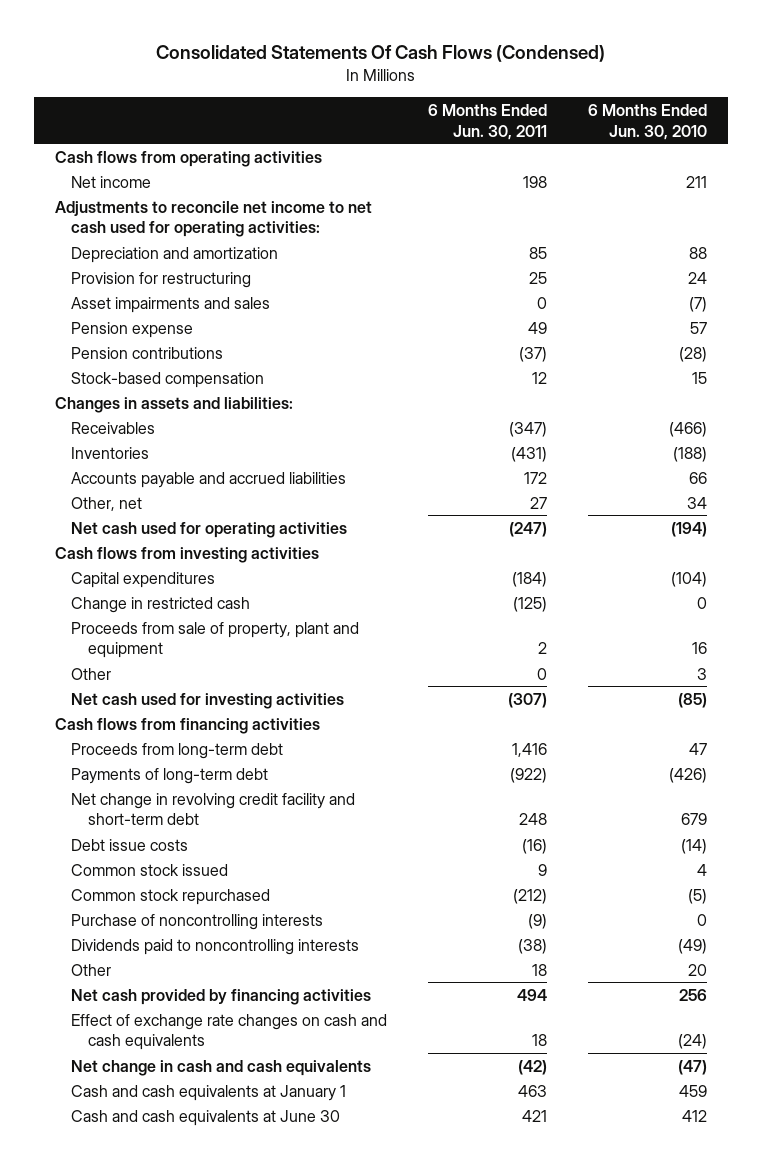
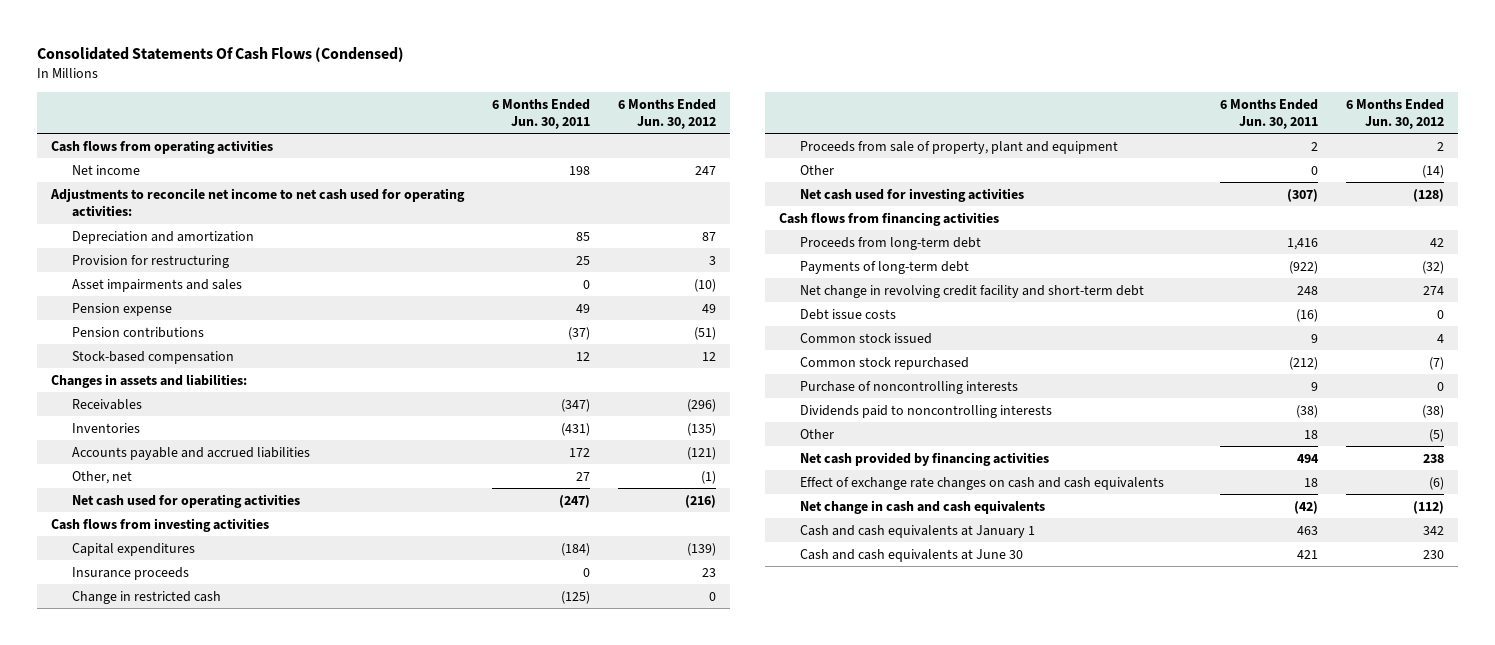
[588,103,708,140] 6 Months Ended Jun. 30, 2010 -> none
none -> [618,98,717,129] 6 Months Ended Jun. 30, 2012
none -> [72,566,190,580] Insurance proceeds
[528,913,548,929] (9) -> [1311,381,1319,391] 9

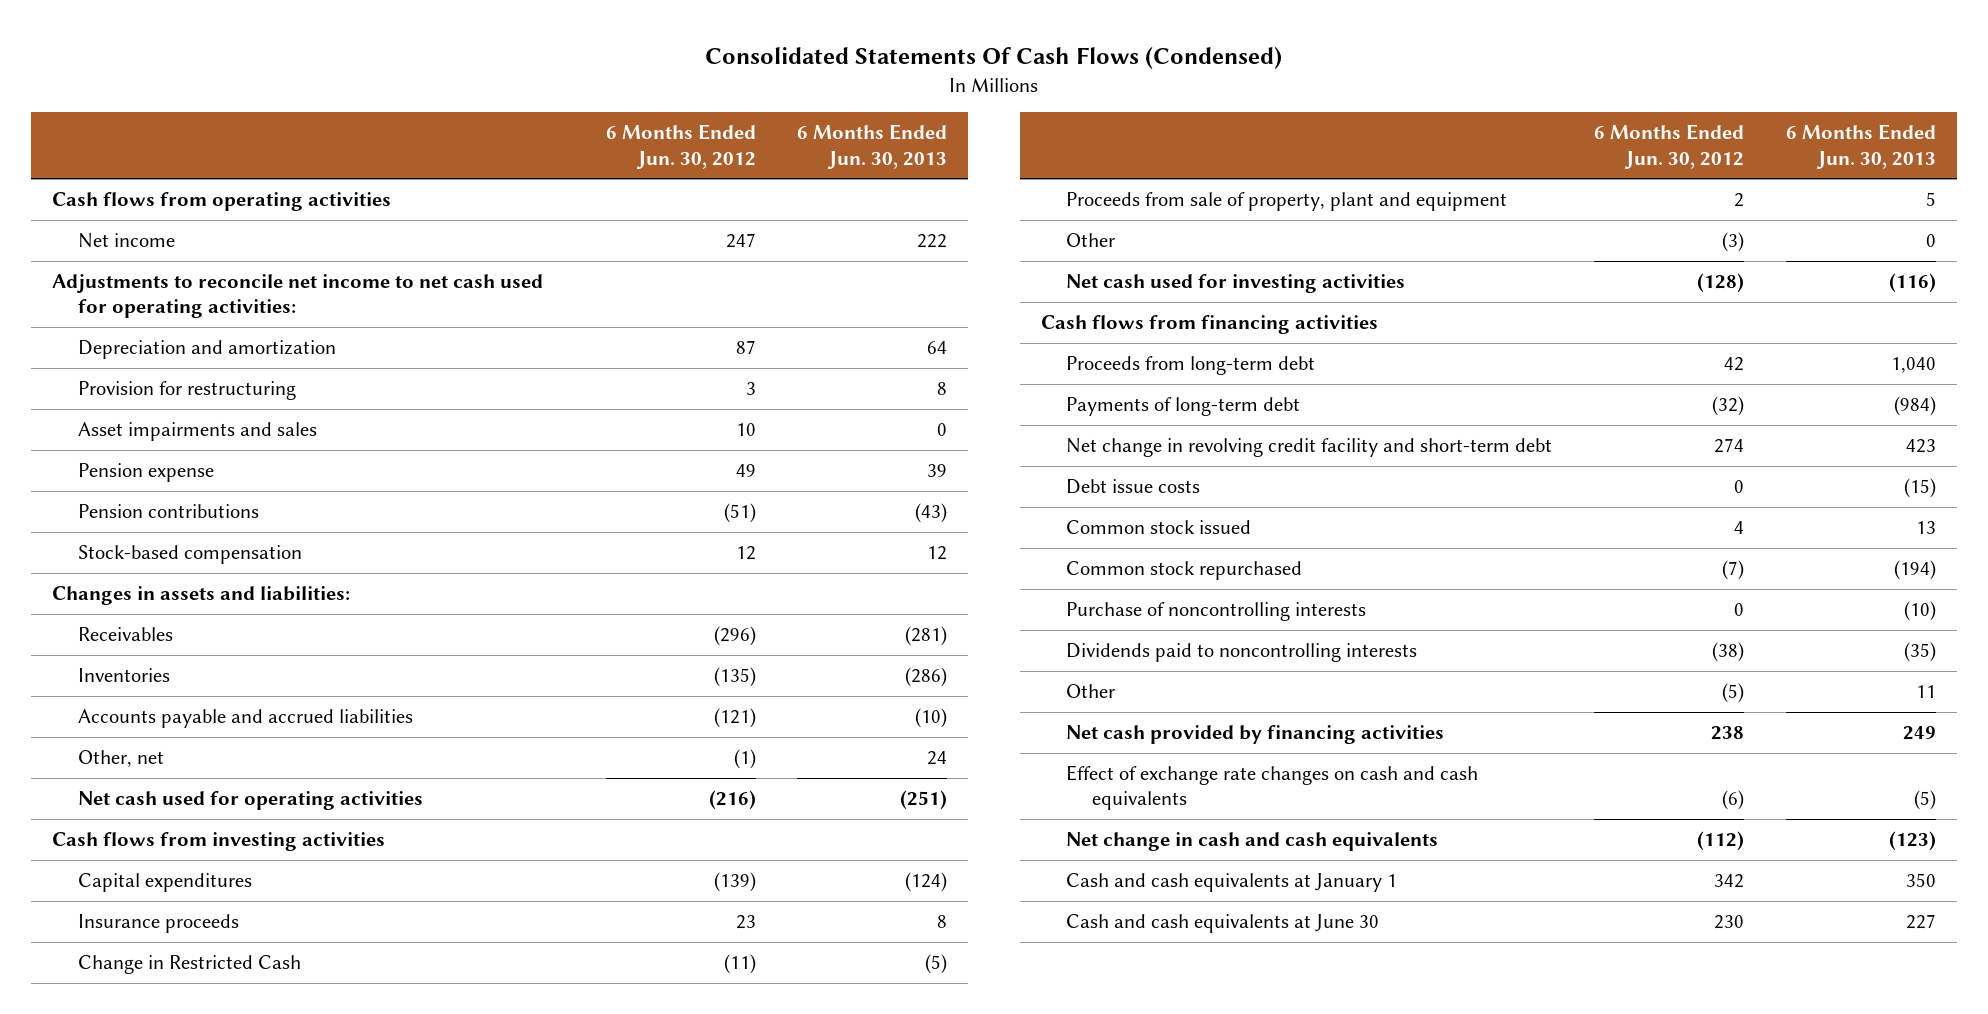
[492,98,591,129] 6 Months Ended Jun. 30, 2011 -> none
none -> [797,124,948,169] 6 Months Ended Jun. 30, 2013
[694,278,717,292] (10) -> [735,423,756,437] 10
[72,590,222,604] Change in restricted cash -> [77,955,301,975] Change in Restricted Cash
[709,591,717,601] 0 -> [723,954,756,975] (11)
[1422,164,1445,178] (14) -> [1722,232,1745,253] (3)

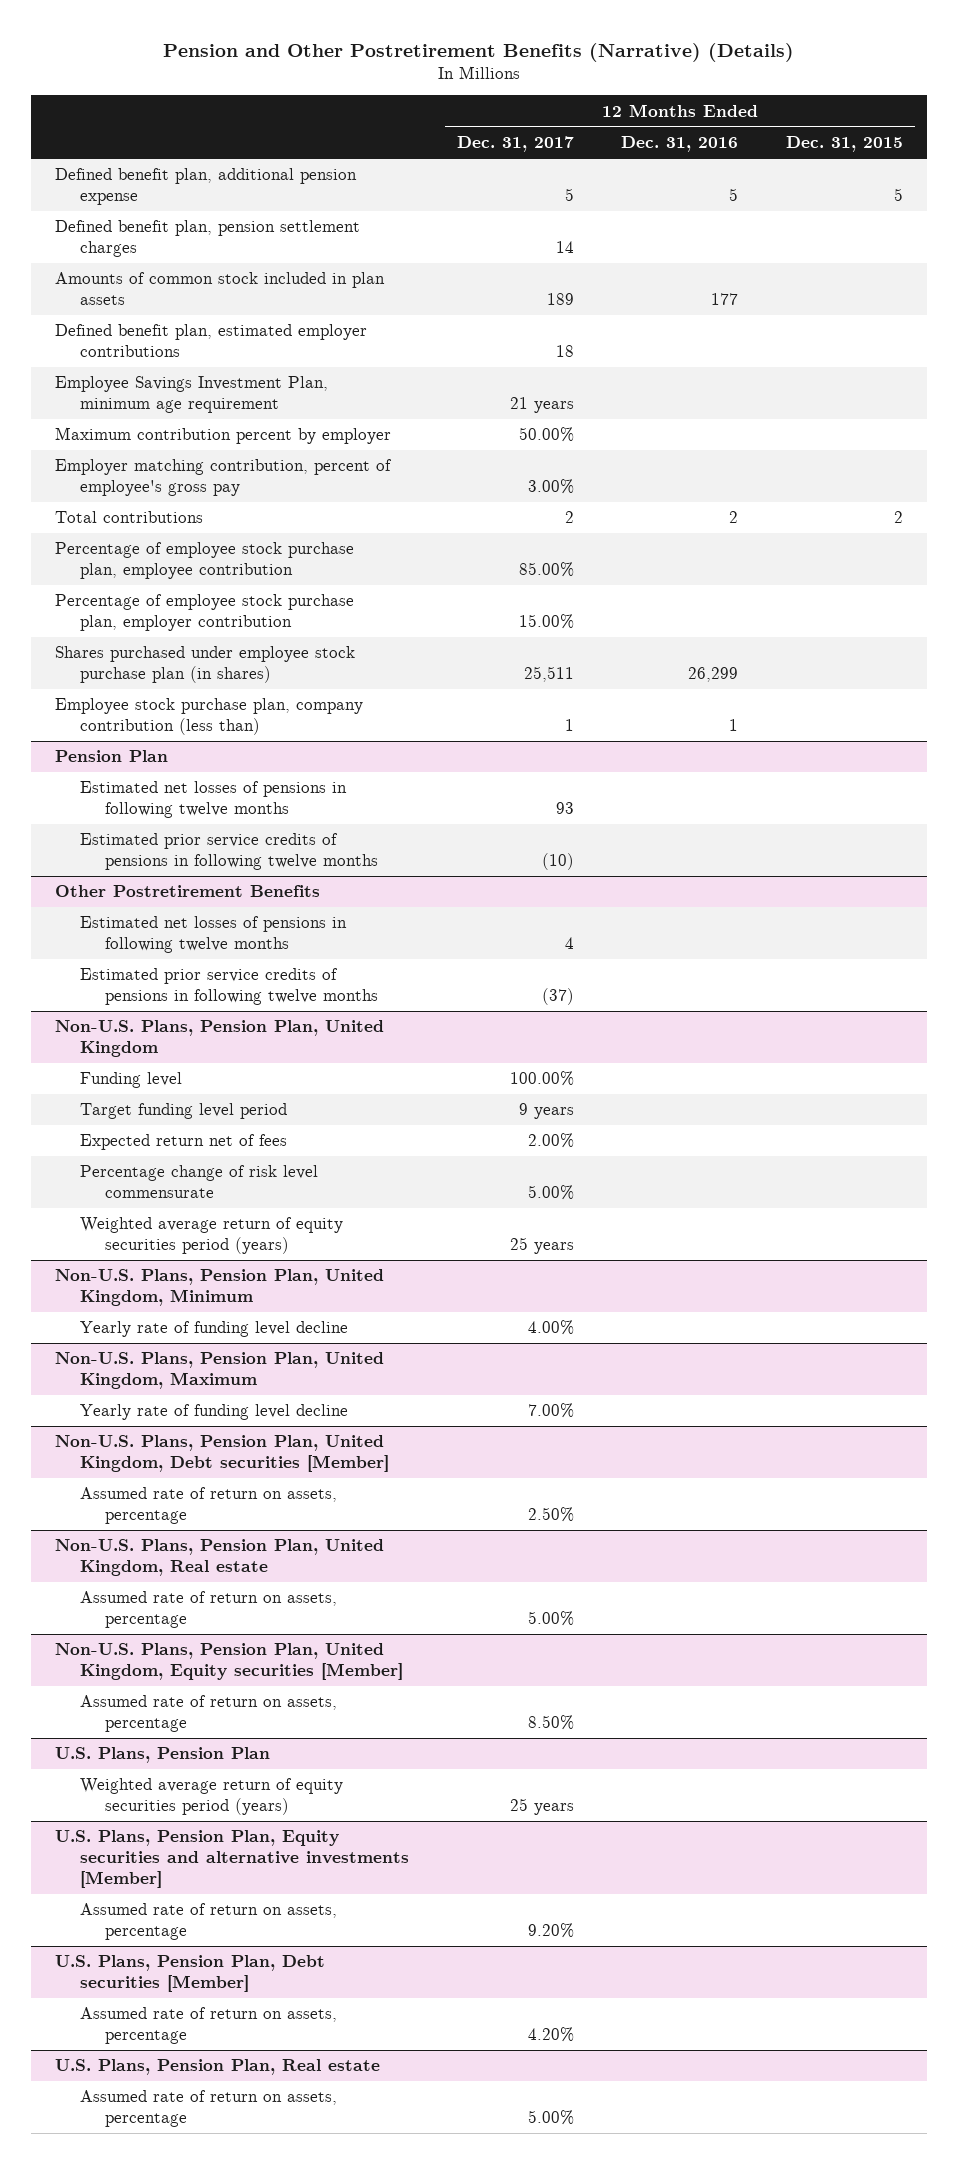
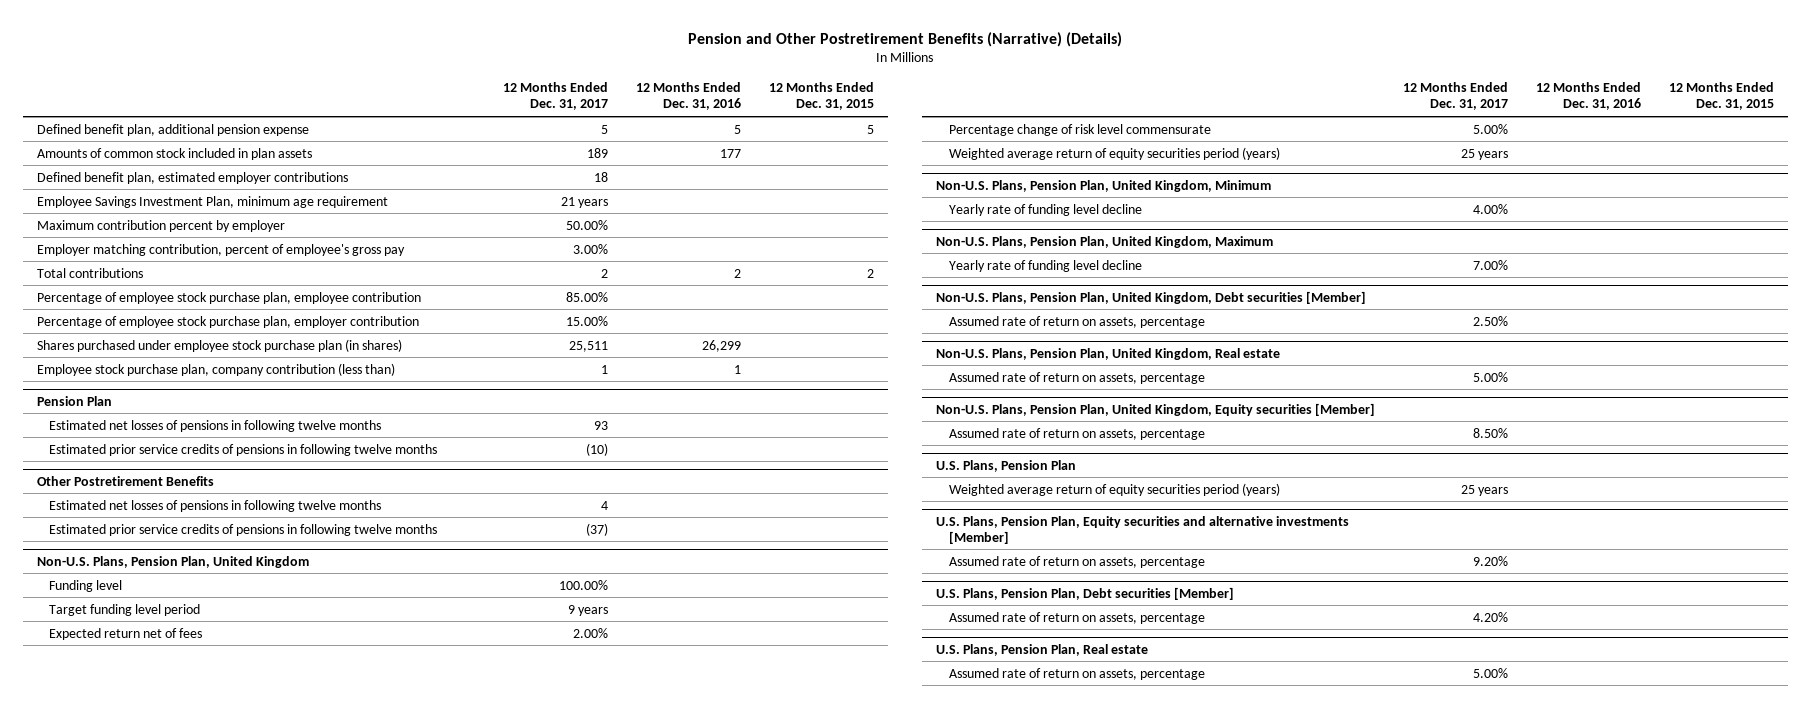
[54,220,360,258] Defined benefit plan, pension settlement charges -> none

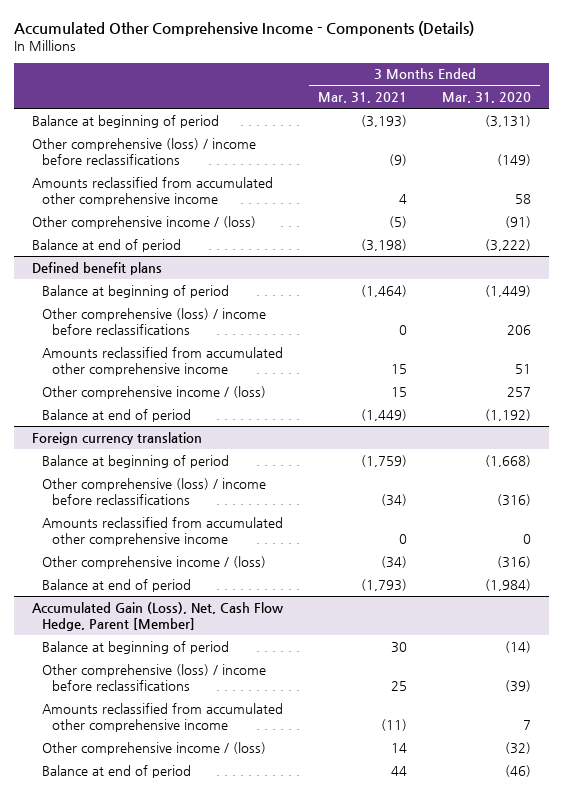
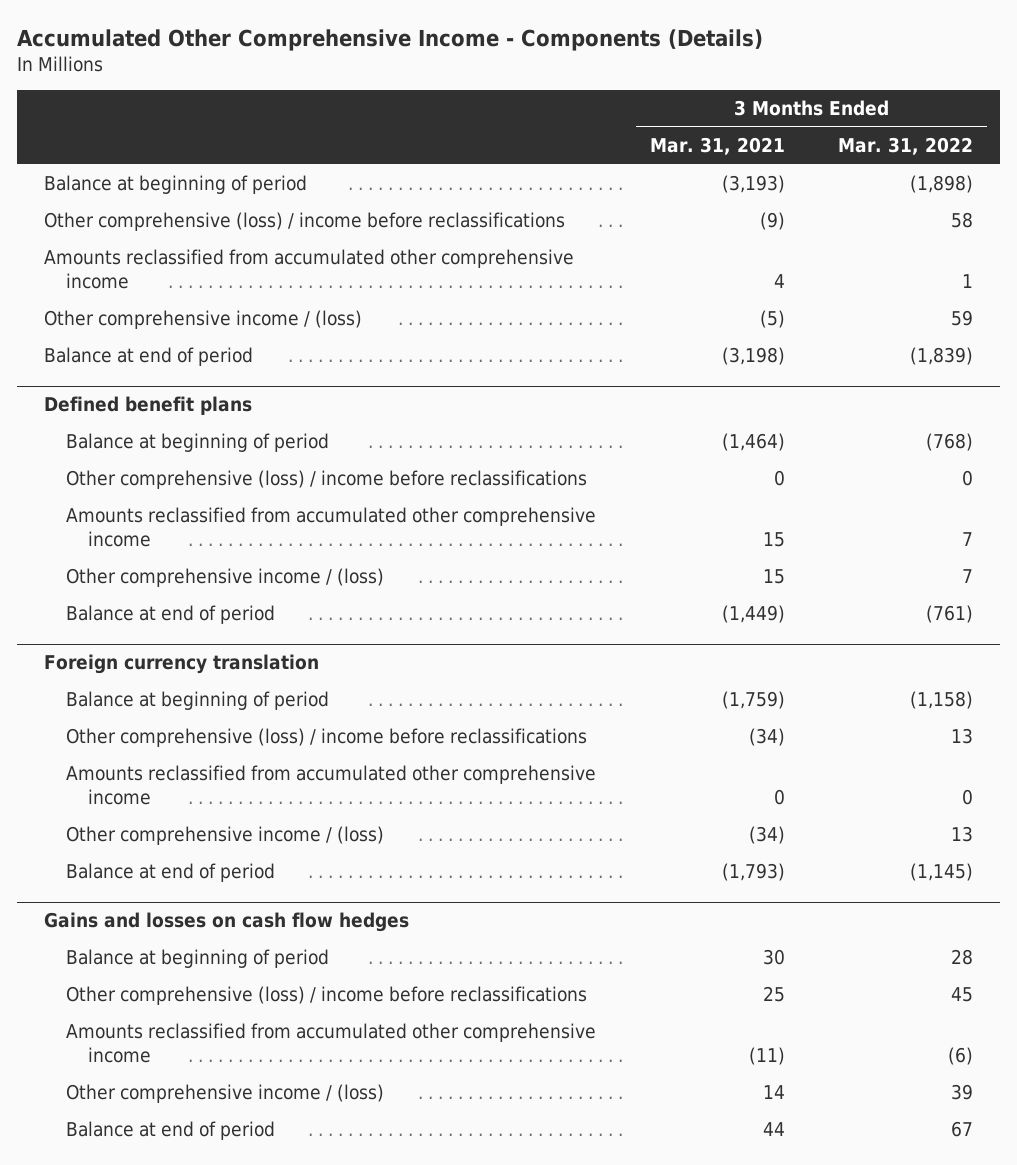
[442,92,532,104] Mar. 31, 2020 -> none
none -> [838,136,974,155] Mar. 31, 2022
[31,601,284,631] Accumulated Gain (Loss), Net, Cash Flow Hedge, Parent [Member] -> [43,912,409,933] Gains and losses on cash flow hedges

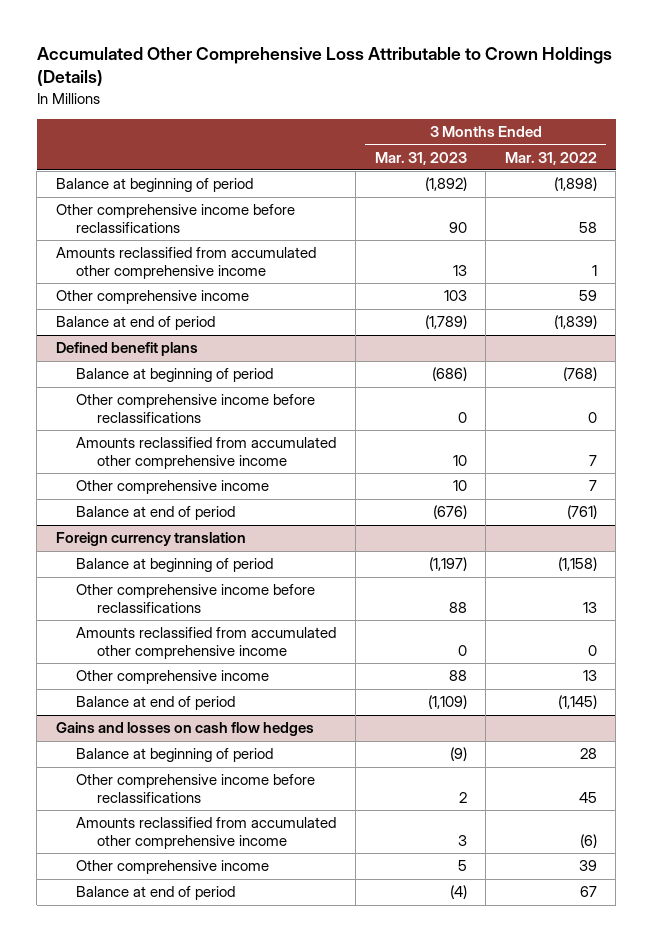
[16,28,763,51] Accumulated Other Comprehensive Income - Components (Details) -> [36,46,612,87] Accumulated Other Comprehensive Loss Attributable to Crown Holdings (Details)
[649,136,785,155] Mar. 31, 2021 -> none
none -> [374,151,467,165] Mar. 31, 2023
[43,212,565,232] Other comprehensive (loss) / income before reclassifications -> [55,204,295,233] Other comprehensive income before reclassifications
[43,310,362,330] Other comprehensive income / (loss) -> [55,290,249,305] Other comprehensive income
[66,470,588,490] Other comprehensive (loss) / income before reclassifications -> [76,394,316,423] Other comprehensive income before reclassifications
[66,568,385,588] Other comprehensive income / (loss) -> [76,480,270,495] Other comprehensive income
[66,728,588,748] Other comprehensive (loss) / income before reclassifications -> [76,584,316,613] Other comprehensive income before reclassifications
[66,826,385,846] Other comprehensive income / (loss) -> [76,670,270,685] Other comprehensive income
[66,986,588,1006] Other comprehensive (loss) / income before reclassifications -> [76,774,316,803] Other comprehensive income before reclassifications
[66,1084,385,1104] Other comprehensive income / (loss) -> [76,860,270,875] Other comprehensive income

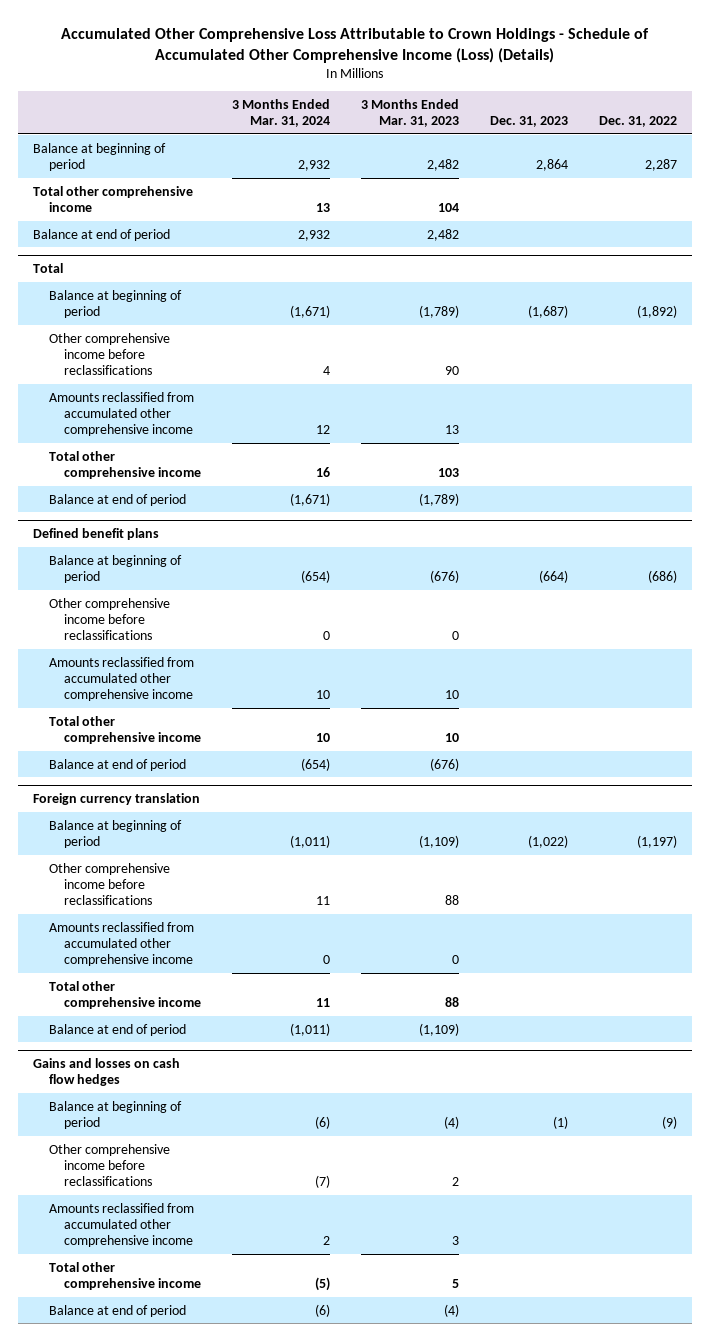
[36,46,612,87] Accumulated Other Comprehensive Loss Attributable to Crown Holdings (Details) -> [61,27,650,63] Accumulated Other Comprehensive Loss Attributable to Crown Holdings - Schedule of Accumulated Other Comprehensive Income (Loss) (Details)
[504,151,597,165] Mar. 31, 2022 -> none
none -> [232,98,331,128] 3 Months Ended Mar. 31, 2024
none -> [489,116,568,128] Dec. 31, 2023
none -> [598,116,677,128] Dec. 31, 2022
[424,177,467,192] (1,892) -> [427,158,460,171] 2,482
none -> [33,185,194,212] Total other comprehensive income
none -> [33,228,171,241] Balance at end of period
none -> [33,262,64,273] Total
none -> [48,289,182,318] Balance at beginning of period
[55,290,249,305] Other comprehensive income -> [48,450,202,479] Total other comprehensive income
[431,367,467,382] (686) -> [430,569,460,583] (676)
[76,480,270,495] Other comprehensive income -> [48,715,202,744] Total other comprehensive income
[428,557,467,572] (1,197) -> [419,834,460,848] (1,109)
[76,670,270,685] Other comprehensive income -> [48,980,202,1009] Total other comprehensive income
[449,747,467,762] (9) -> [444,1115,460,1129] (4)
[76,860,270,875] Other comprehensive income -> [48,1261,202,1290] Total other comprehensive income

